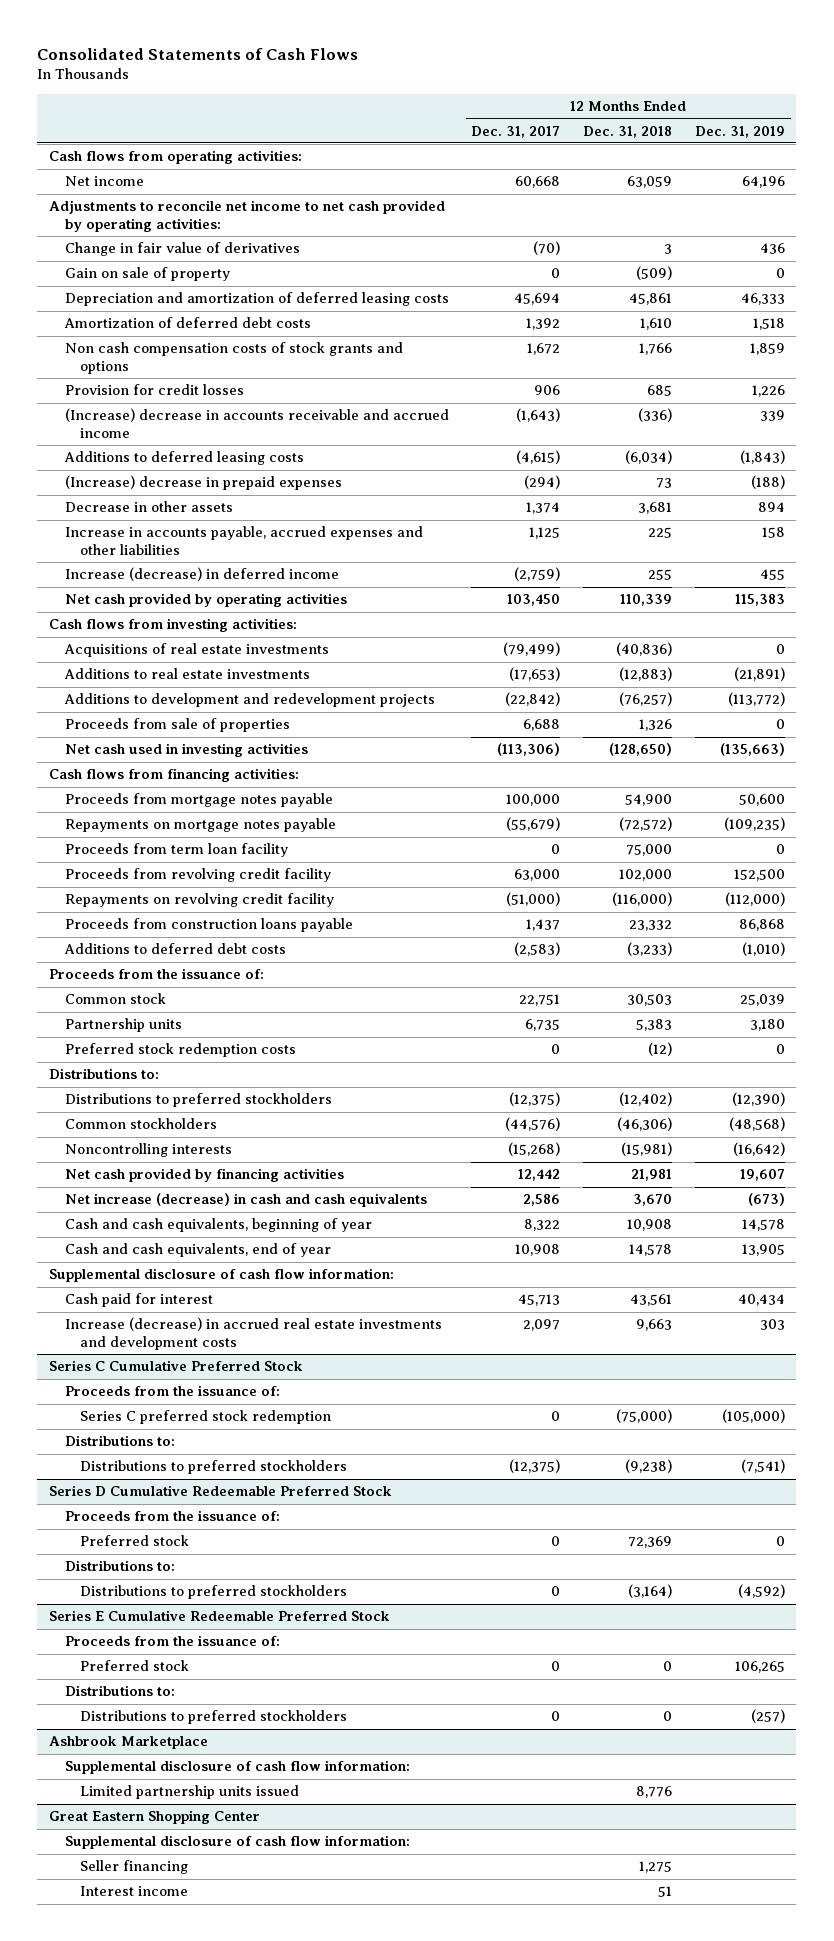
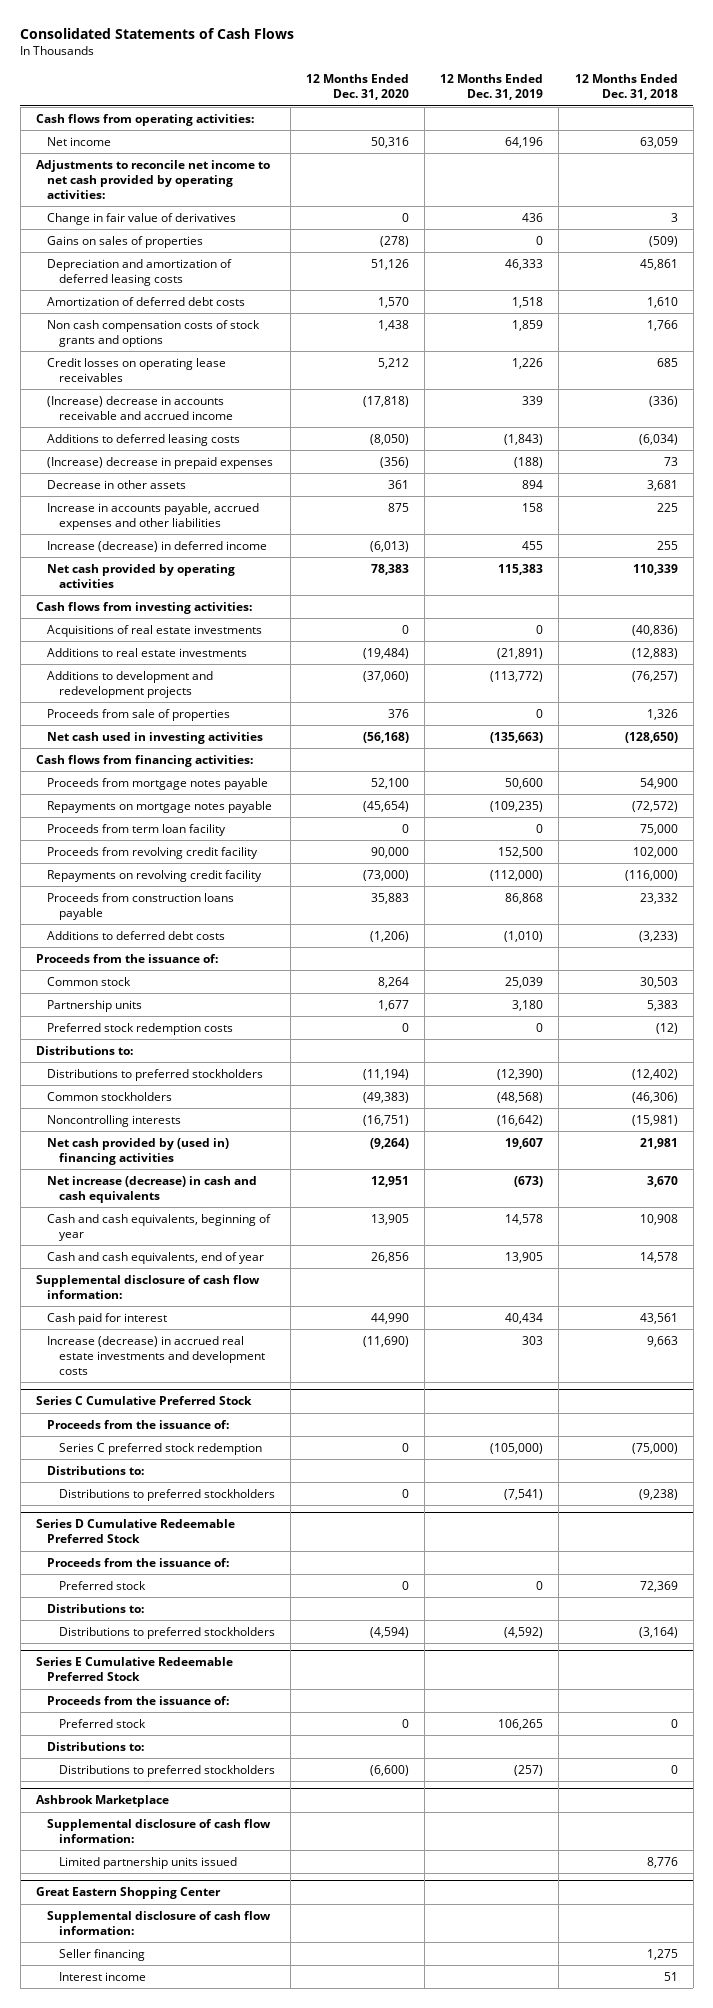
[471,125,561,138] Dec. 31, 2017 -> none
none -> [305,74,409,101] 12 Months Ended Dec. 31, 2020
[64,267,230,282] Gain on sale of property -> [47,235,204,248] Gains on sales of properties
[64,384,244,396] Provision for credit losses -> [47,357,227,382] Credit losses on operating lease receivables
[64,1168,344,1183] Net cash provided by financing activities -> [47,1137,230,1165] Net cash provided by (used in) financing activities

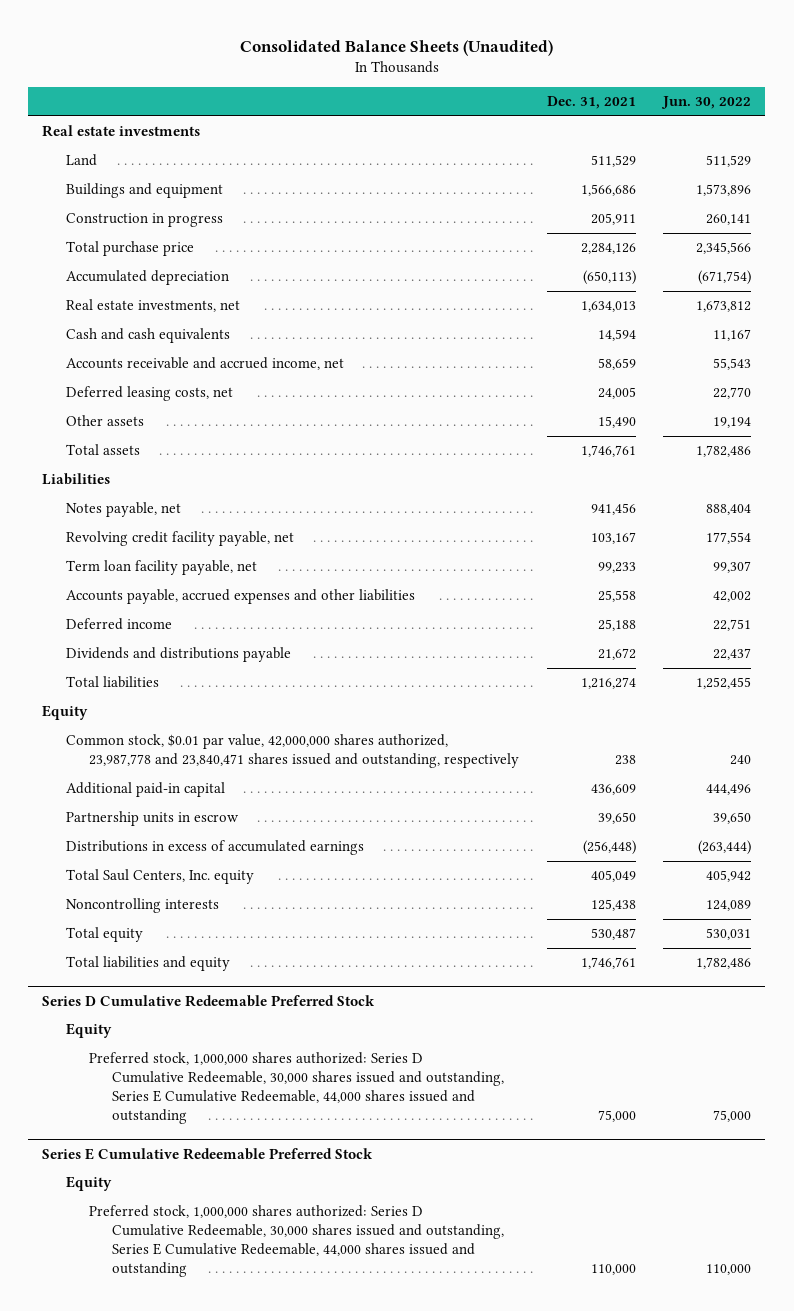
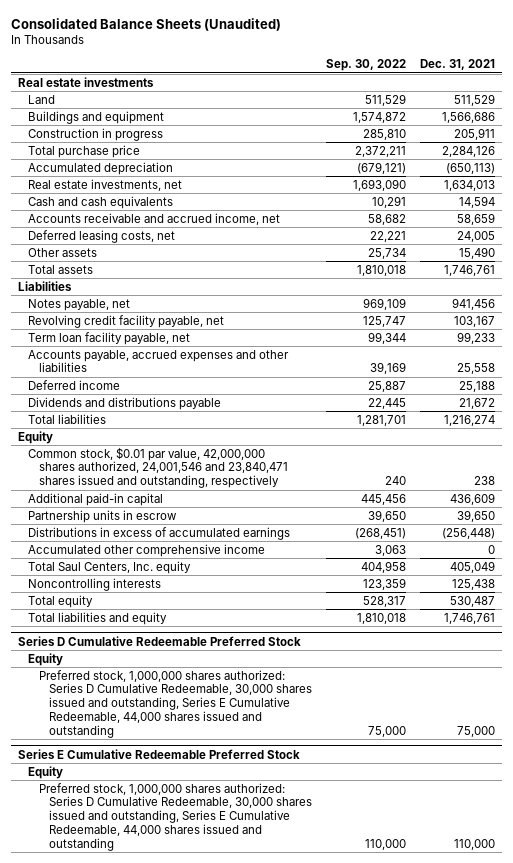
[661,96,752,110] Jun. 30, 2022 -> none
none -> [325,59,406,72] Sep. 30, 2022
[65,734,519,769] Common stock, $0.01 par value, 42,000,000 shares authorized, 23,987,778 and 23,840,471 shares issued and outstanding, respectively -> [28,446,288,489] Common stock, $0.01 par value, 42,000,000 shares authorized, 24,001,546 and 23,840,471 shares issued and outstanding, respectively
none -> [28,543,266,557] Accumulated other comprehensive income

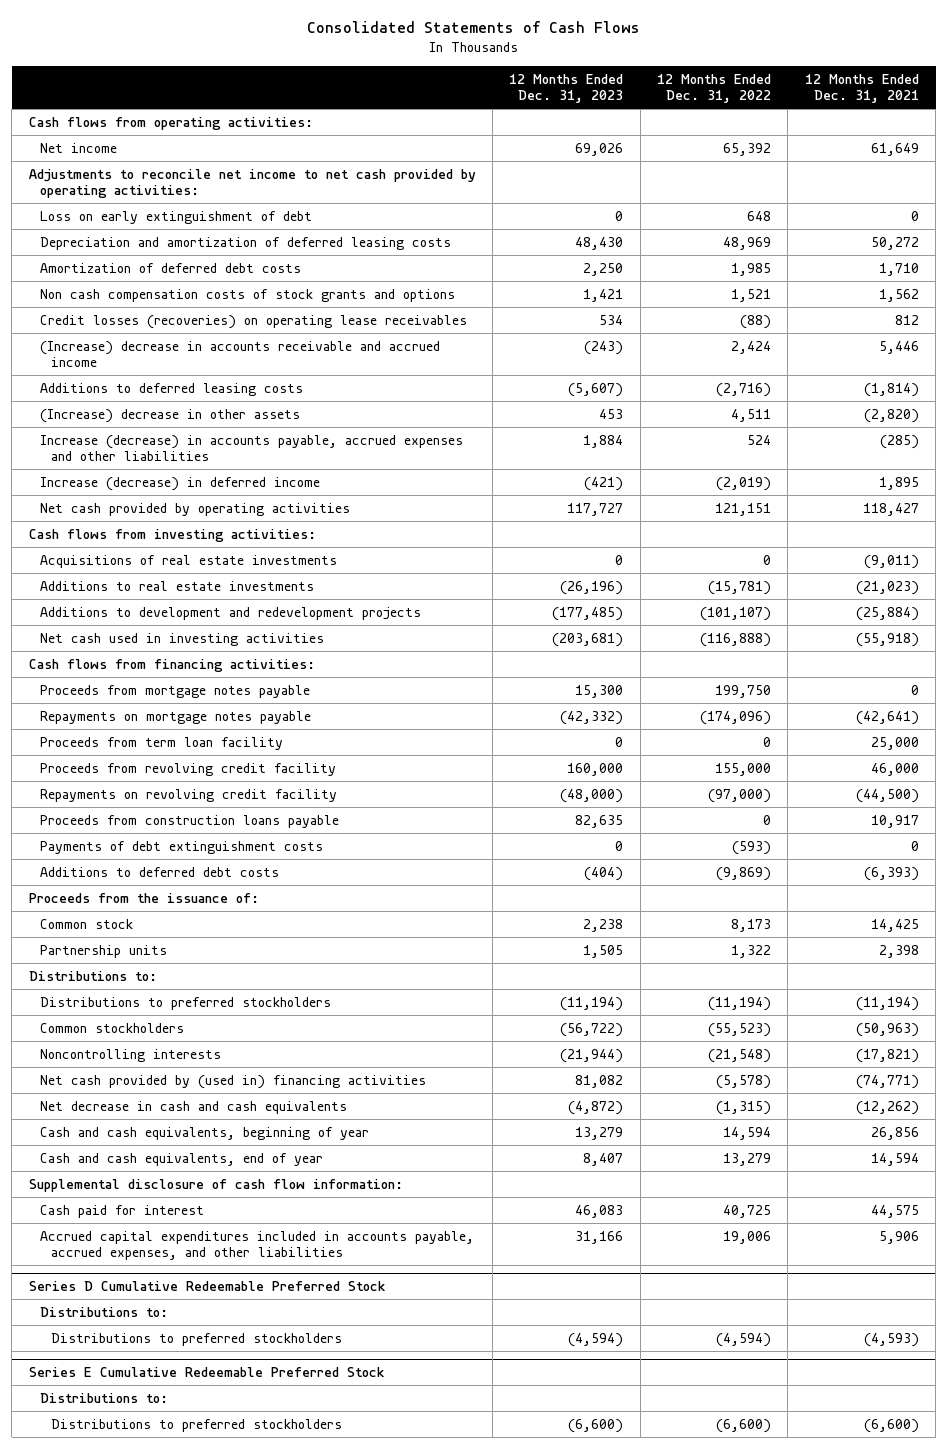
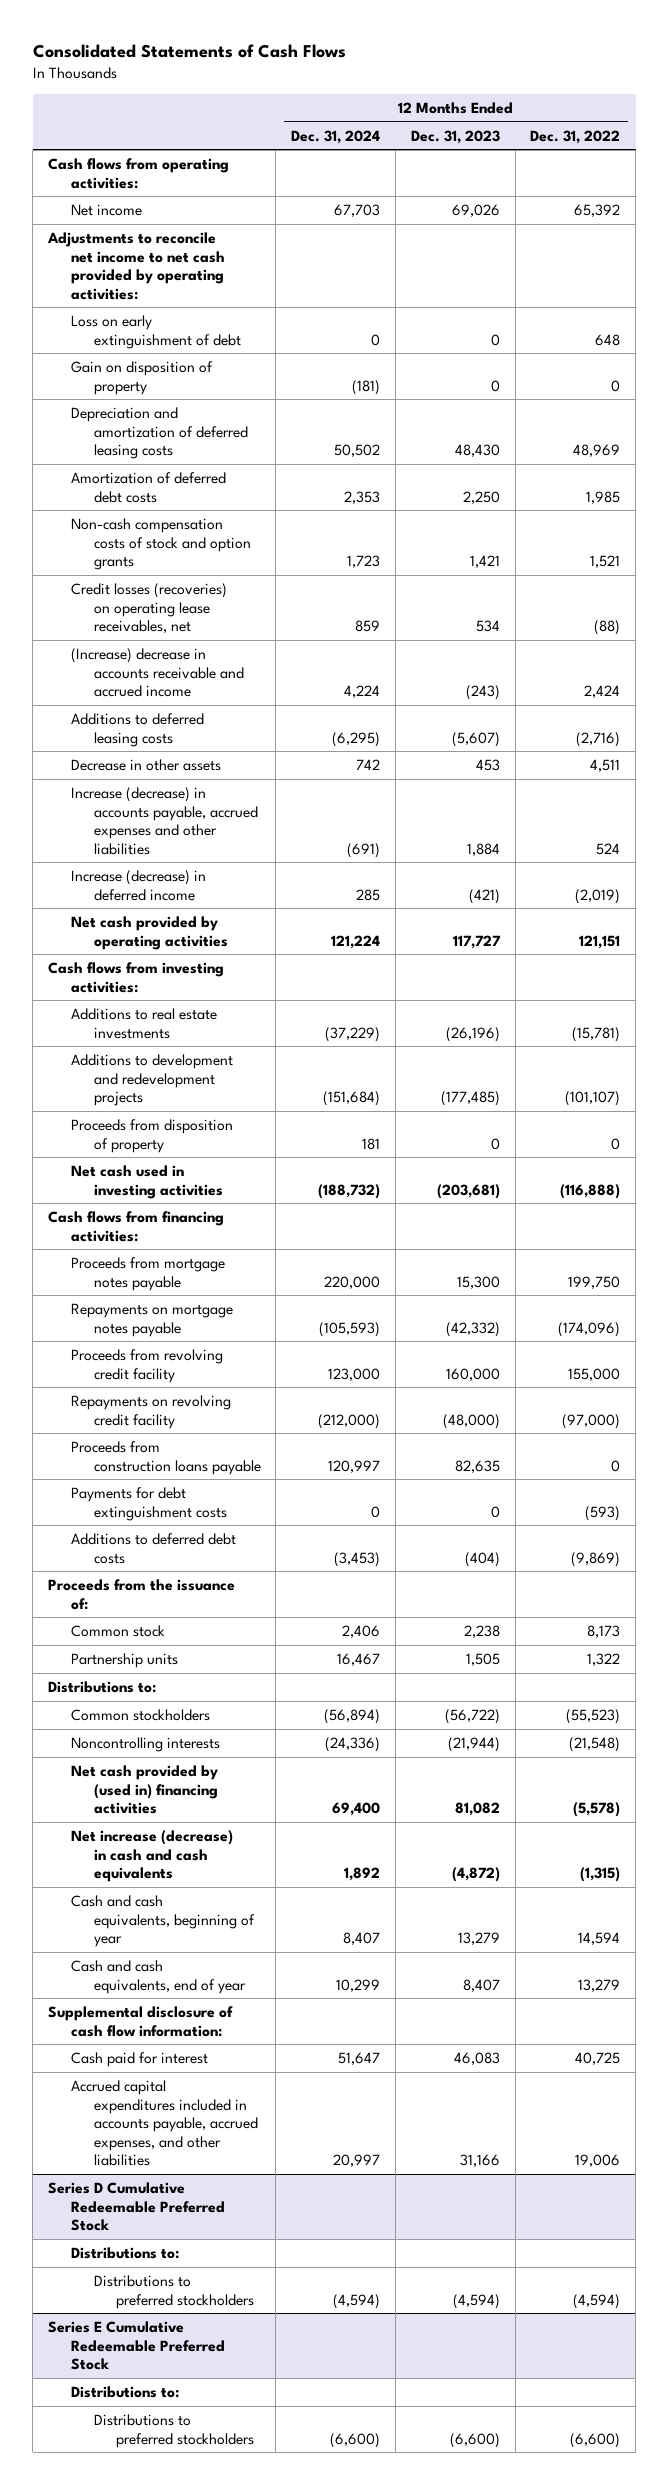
[804,73,919,104] 12 Months Ended Dec. 31, 2021 -> none
none -> [291,129,381,144] Dec. 31, 2024
none -> [70,361,213,395] Gain on disposition of property
[39,288,455,302] Non cash compensation costs of stock grants and options -> [70,518,251,571] Non-cash compensation costs of stock and option grants
[39,314,467,329] Credit losses (recoveries) on operating lease receivables -> [70,583,227,634] Credit losses (recoveries) on operating lease receivables, net
[39,408,300,423] (Increase) decrease in other assets -> [70,759,221,772] Decrease in other assets
[39,554,337,568] Acquisitions of real estate investments -> none
none -> [70,1119,233,1153] Proceeds from disposition of property
[39,736,283,750] Proceeds from term loan facility -> none
[39,840,323,854] Payments of debt extinguishment costs -> [70,1487,227,1521] Payments for debt extinguishment costs
[39,996,331,1010] Distributions to preferred stockholders -> none
[39,1100,347,1114] Net decrease in cash and cash equivalents -> [70,1830,233,1883] Net increase (decrease) in cash and cash equivalents

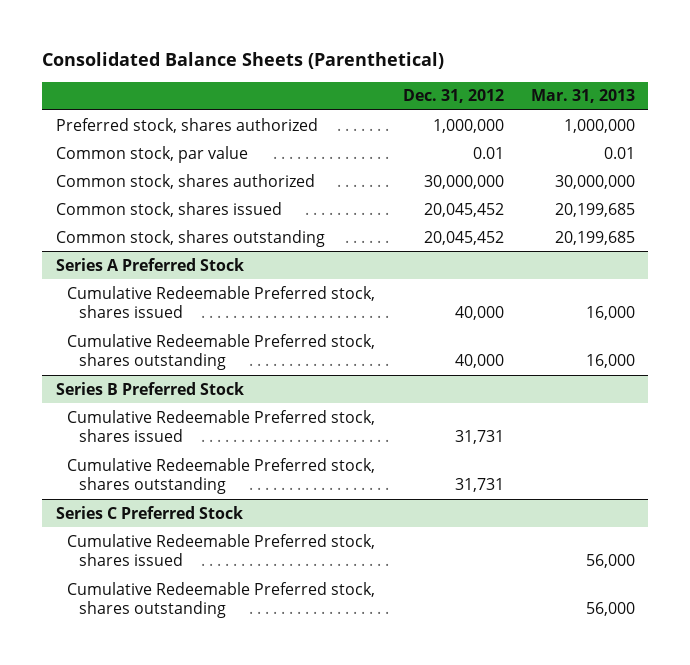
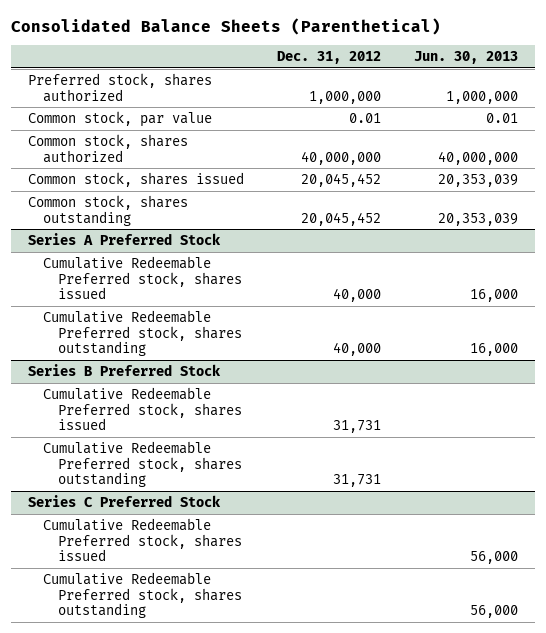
[530,89,635,104] Mar. 31, 2013 -> none
none -> [414,51,519,65] Jun. 30, 2013
[423,174,504,189] 30,000,000 -> [300,150,381,165] 40,000,000

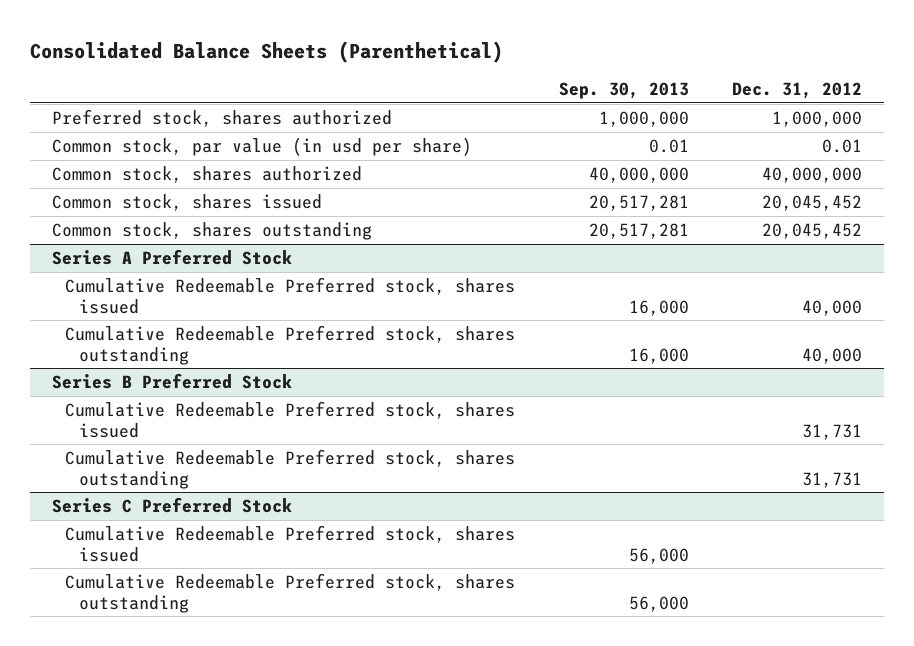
[414,51,519,65] Jun. 30, 2013 -> none
none -> [558,82,689,100] Sep. 30, 2013
[27,111,212,128] Common stock, par value -> [52,136,473,156] Common stock, par value (in usd per share)

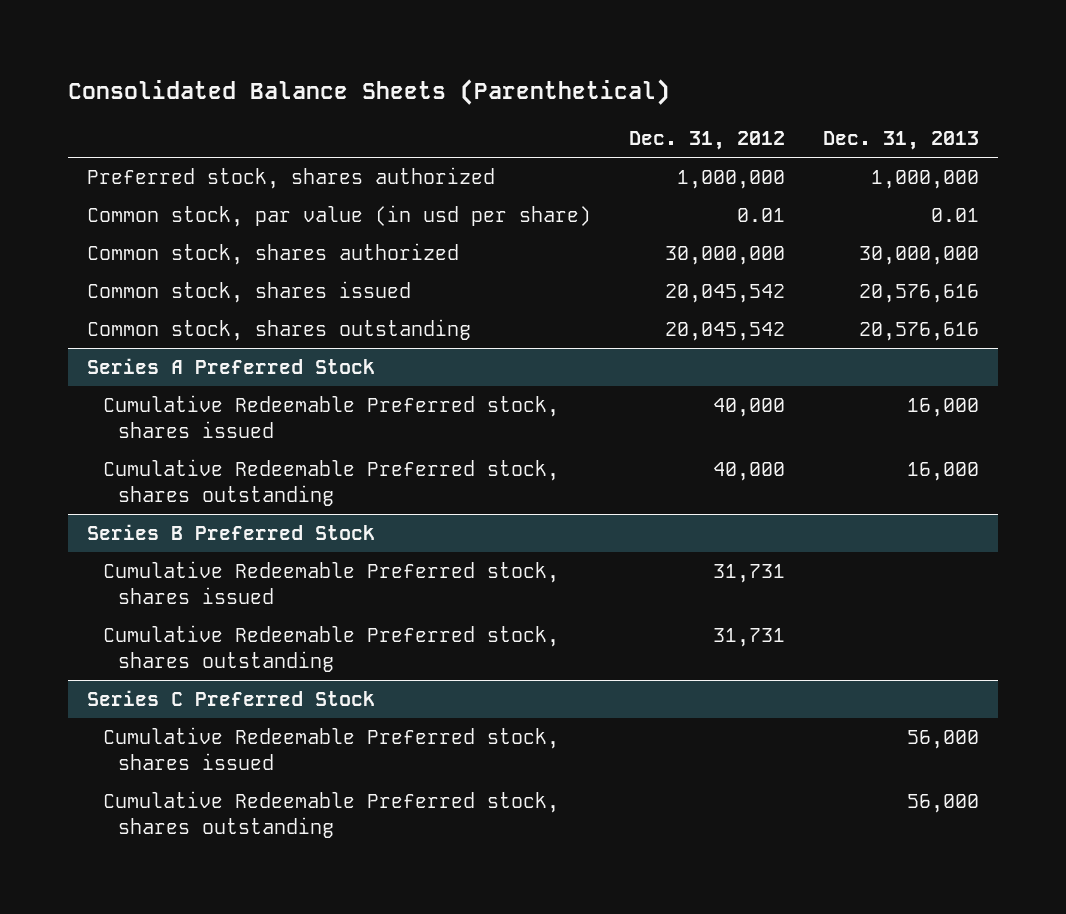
[558,82,689,100] Sep. 30, 2013 -> none
none -> [823,131,980,151] Dec. 31, 2013
[762,166,863,183] 40,000,000 -> [665,246,786,266] 30,000,000
[762,194,863,211] 20,045,452 -> [665,284,786,304] 20,045,542
[762,222,863,239] 20,045,452 -> [665,322,786,342] 20,045,542

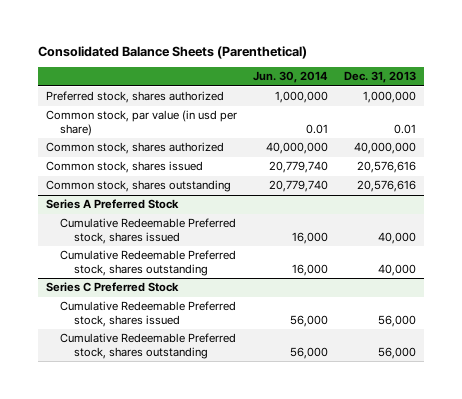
[629,131,786,151] Dec. 31, 2012 -> none
none -> [252,71,328,84] Jun. 30, 2014
[859,246,980,266] 30,000,000 -> [353,142,416,155] 40,000,000
[87,524,376,541] Series B Preferred Stock -> none
[102,561,559,604] Cumulative Redeemable Preferred stock, shares issued -> none
[102,625,559,672] Cumulative Redeemable Preferred stock, shares outstanding -> none
[907,398,980,418] 16,000 -> [377,231,416,244] 40,000
[907,462,980,482] 16,000 -> [377,263,416,276] 40,000

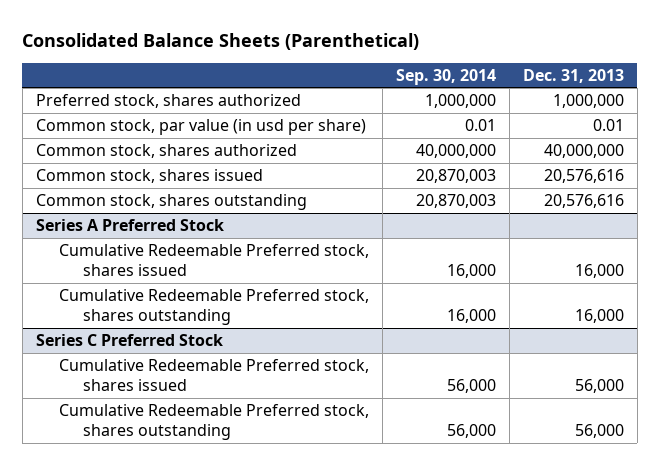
[252,71,328,84] Jun. 30, 2014 -> none
none -> [396,68,497,85] Sep. 30, 2014
[377,231,416,244] 40,000 -> [574,264,624,279] 16,000
[377,263,416,276] 40,000 -> [574,309,624,324] 16,000

